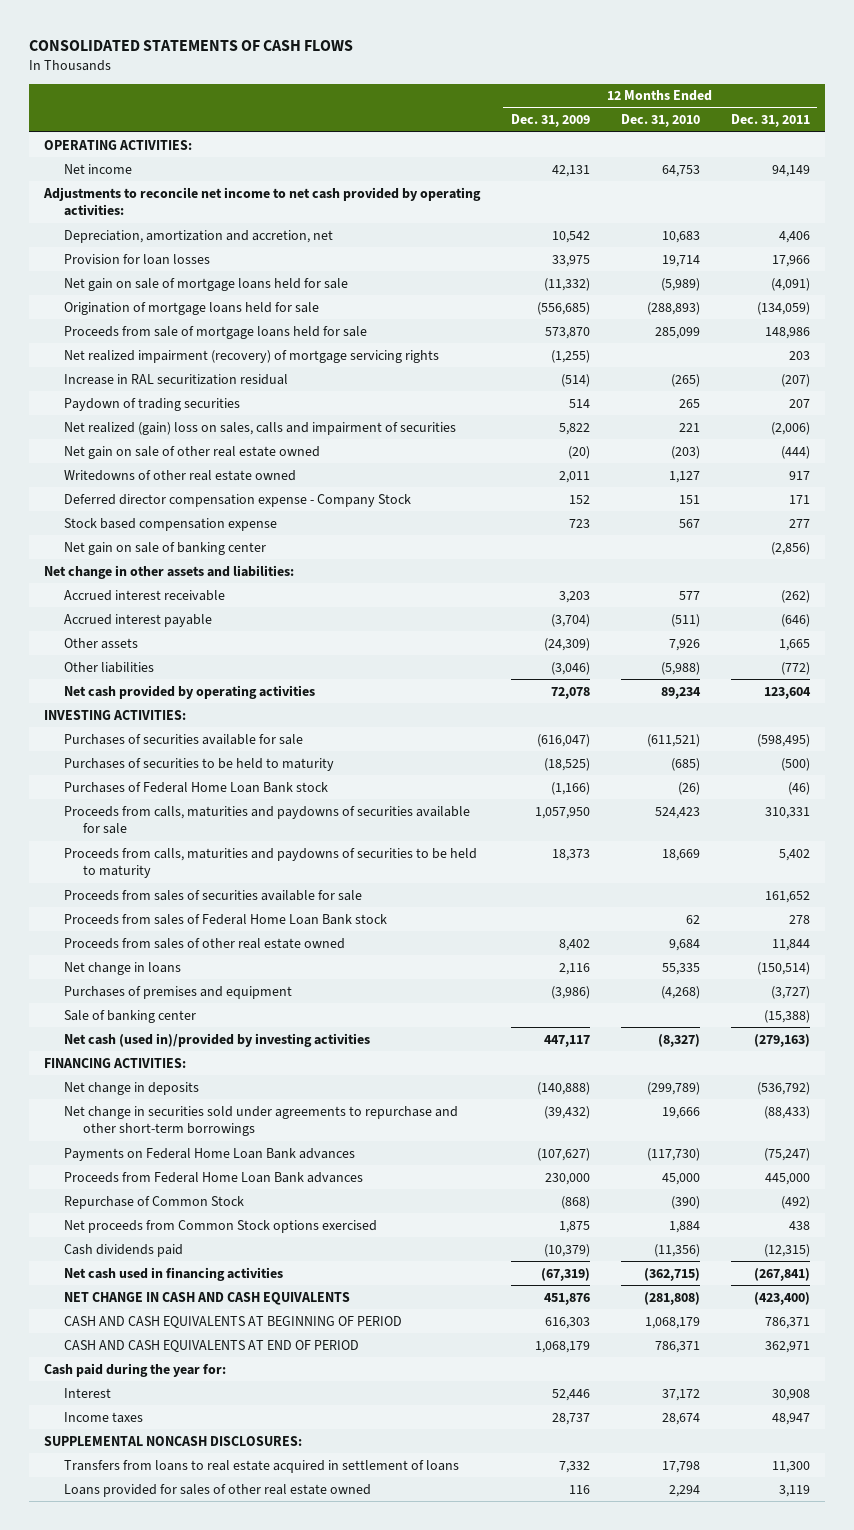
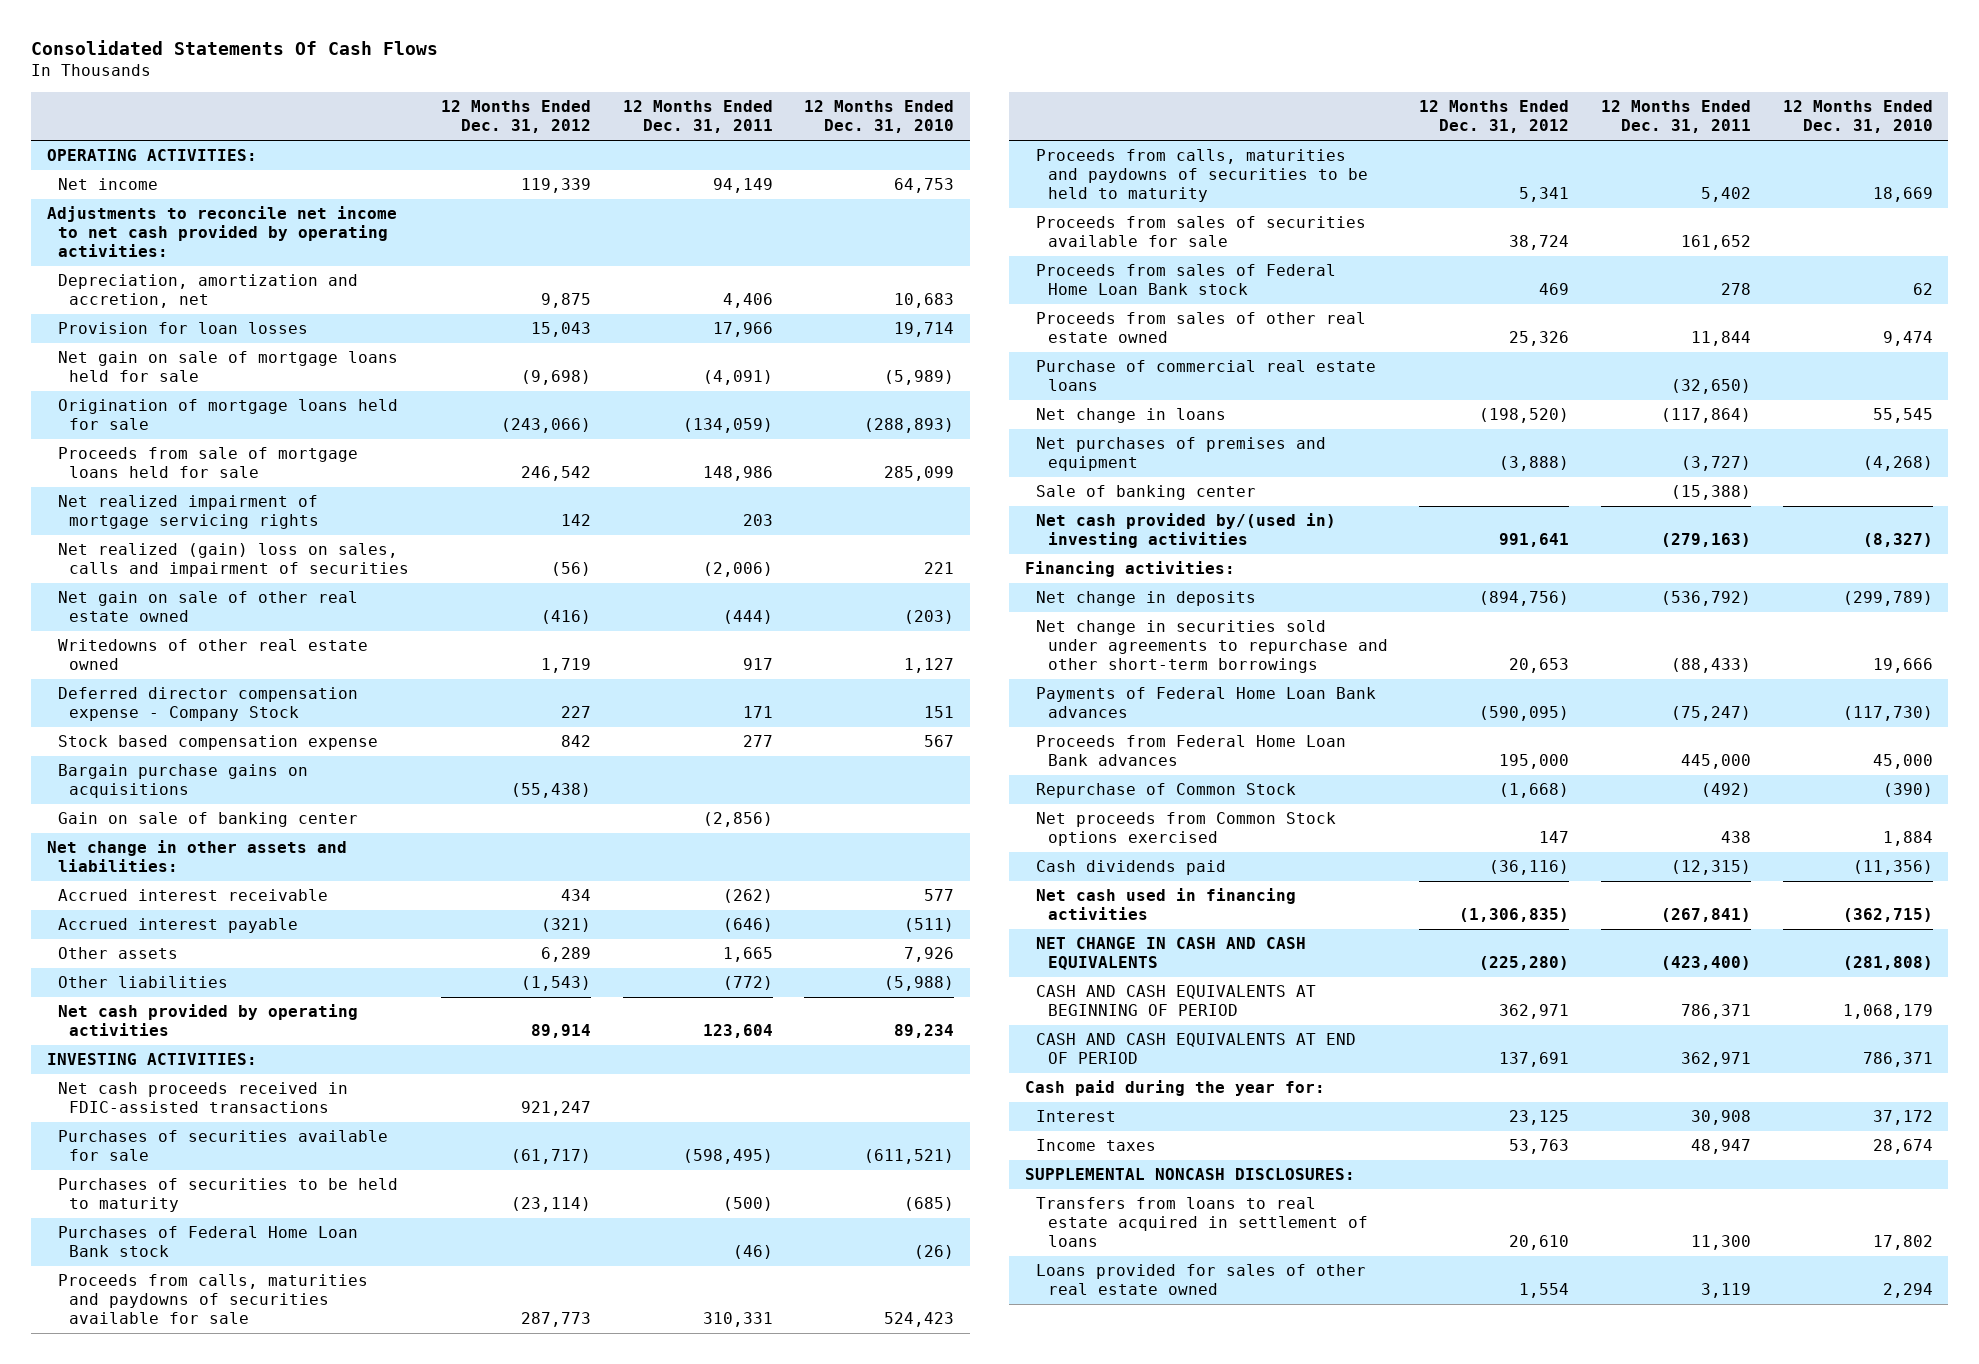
[29,39,354,51] CONSOLIDATED STATEMENTS OF CASH FLOWS -> [30,40,438,56] Consolidated Statements Of Cash Flows
[511,114,591,128] Dec. 31, 2009 -> none
none -> [441,100,592,134] 12 Months Ended Dec. 31, 2012
[63,373,288,385] Increase in RAL securitization residual -> none
[63,397,240,411] Paydown of trading securities -> none
[63,349,439,363] Net realized impairment (recovery) of mortgage servicing rights -> [58,495,320,530] Net realized impairment of mortgage servicing rights
none -> [58,764,309,799] Bargain purchase gains on acquisitions
[63,541,266,555] Net gain on sale of banking center -> [58,812,359,828] Gain on sale of banking center
none -> [58,1082,349,1114] Net cash proceeds received in FDIC-assisted transactions
[668,938,700,951] 9,684 -> [1882,331,1933,347] 9,474
none -> [1036,360,1377,392] Purchase of commercial real estate loans
[661,962,700,975] 55,335 -> [1872,408,1933,424] 55,545
[756,961,810,975] (150,514) -> [1660,408,1751,424] (117,864)
[63,985,292,999] Purchases of premises and equipment -> [1036,437,1327,472] Net purchases of premises and equipment
[63,1032,370,1047] Net cash (used in)/provided by investing activities -> [1036,513,1337,549] Net cash provided by/(used in) investing activities
[44,1057,187,1068] FINANCING ACTIVITIES: -> [1024,561,1235,578] Financing activities:
[63,1147,355,1161] Payments on Federal Home Loan Bank advances -> [1036,687,1377,719] Payments of Federal Home Loan Bank advances
[661,1460,700,1473] 17,798 -> [1872,1235,1933,1251] 17,802

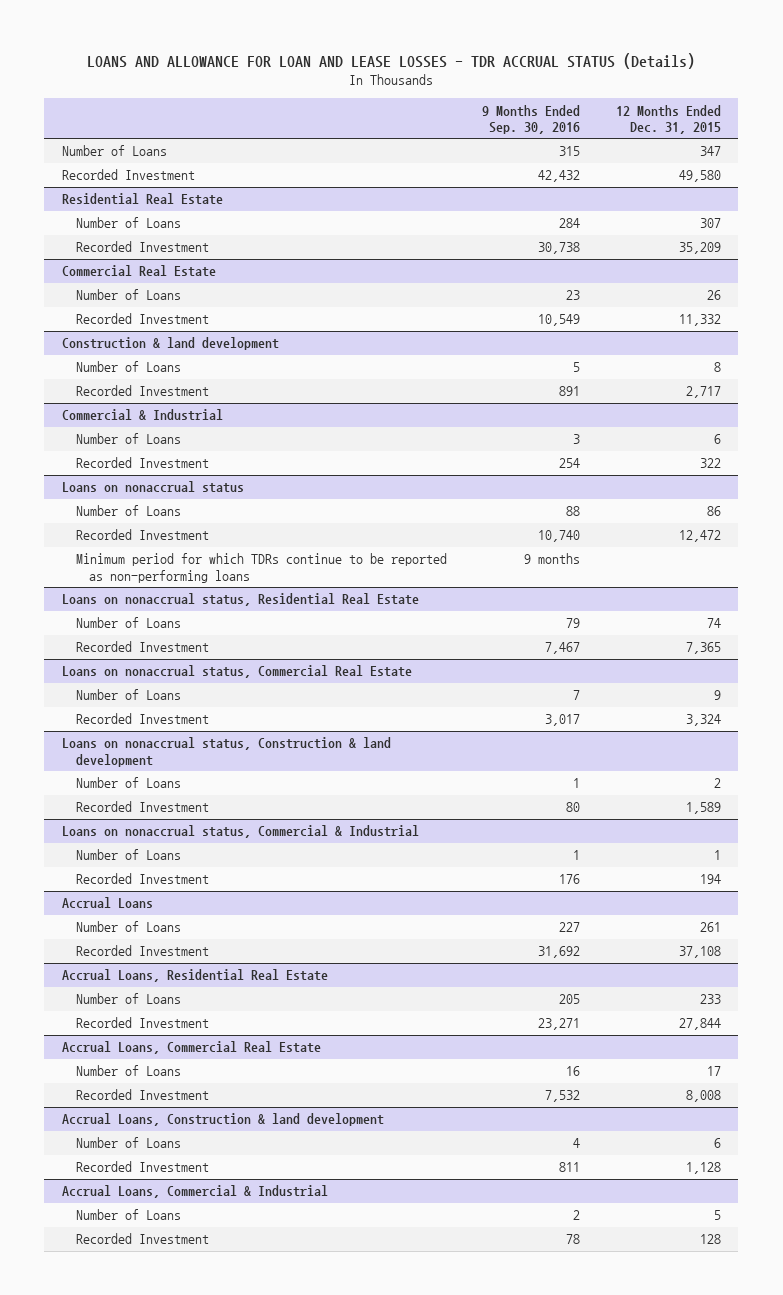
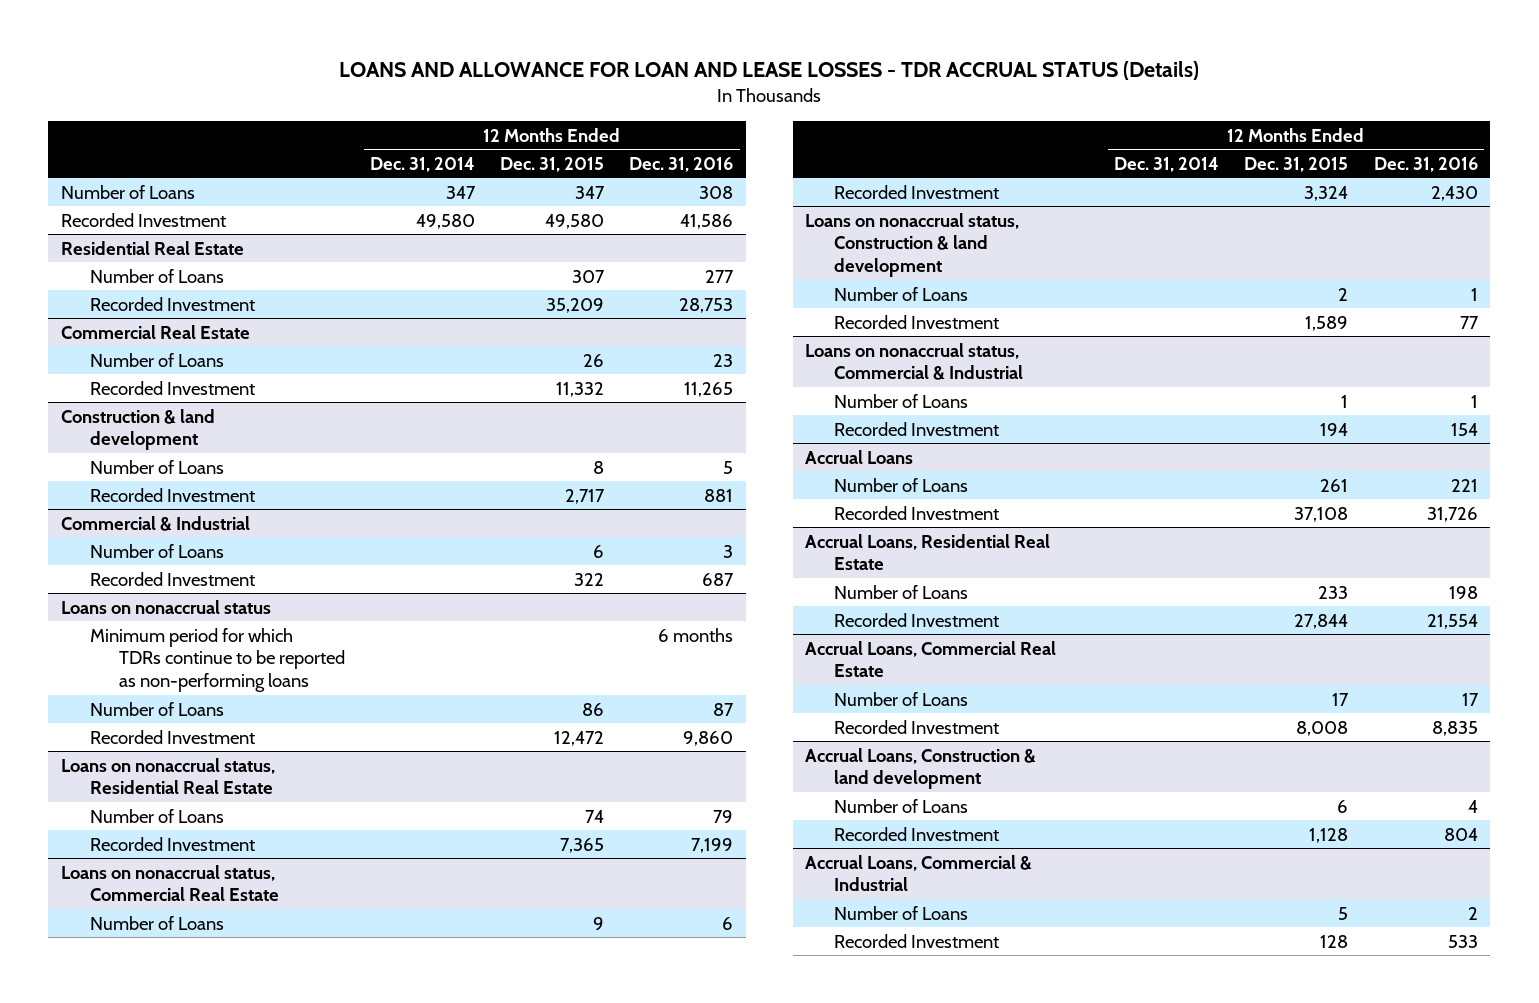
[482,104,581,134] 9 Months Ended Sep. 30, 2016 -> none
none -> [369,156,475,172] Dec. 31, 2014
none -> [629,156,734,172] Dec. 31, 2016
[75,553,447,583] Minimum period for which TDRs continue to be reported as non-performing loans -> [89,627,345,693] Minimum period for which TDRs continue to be reported as non-performing loans

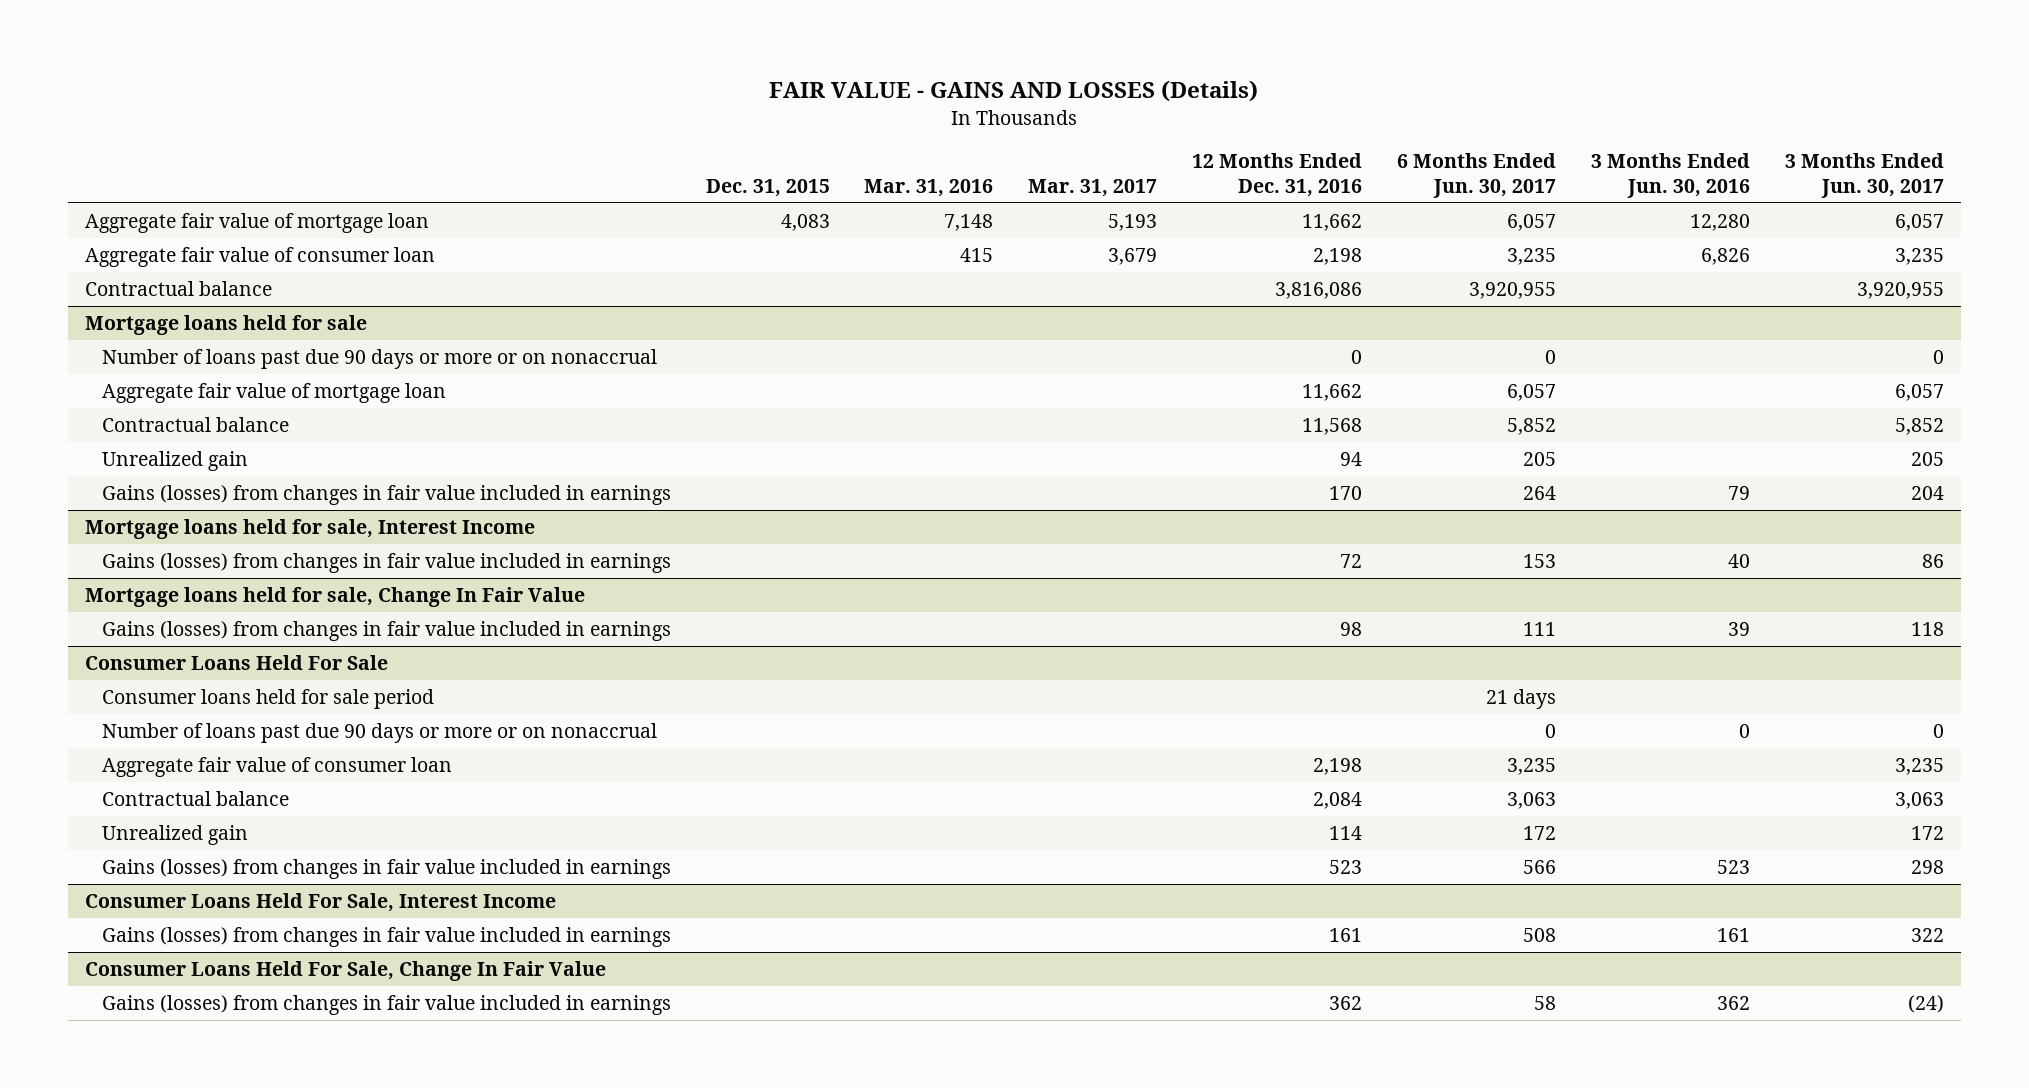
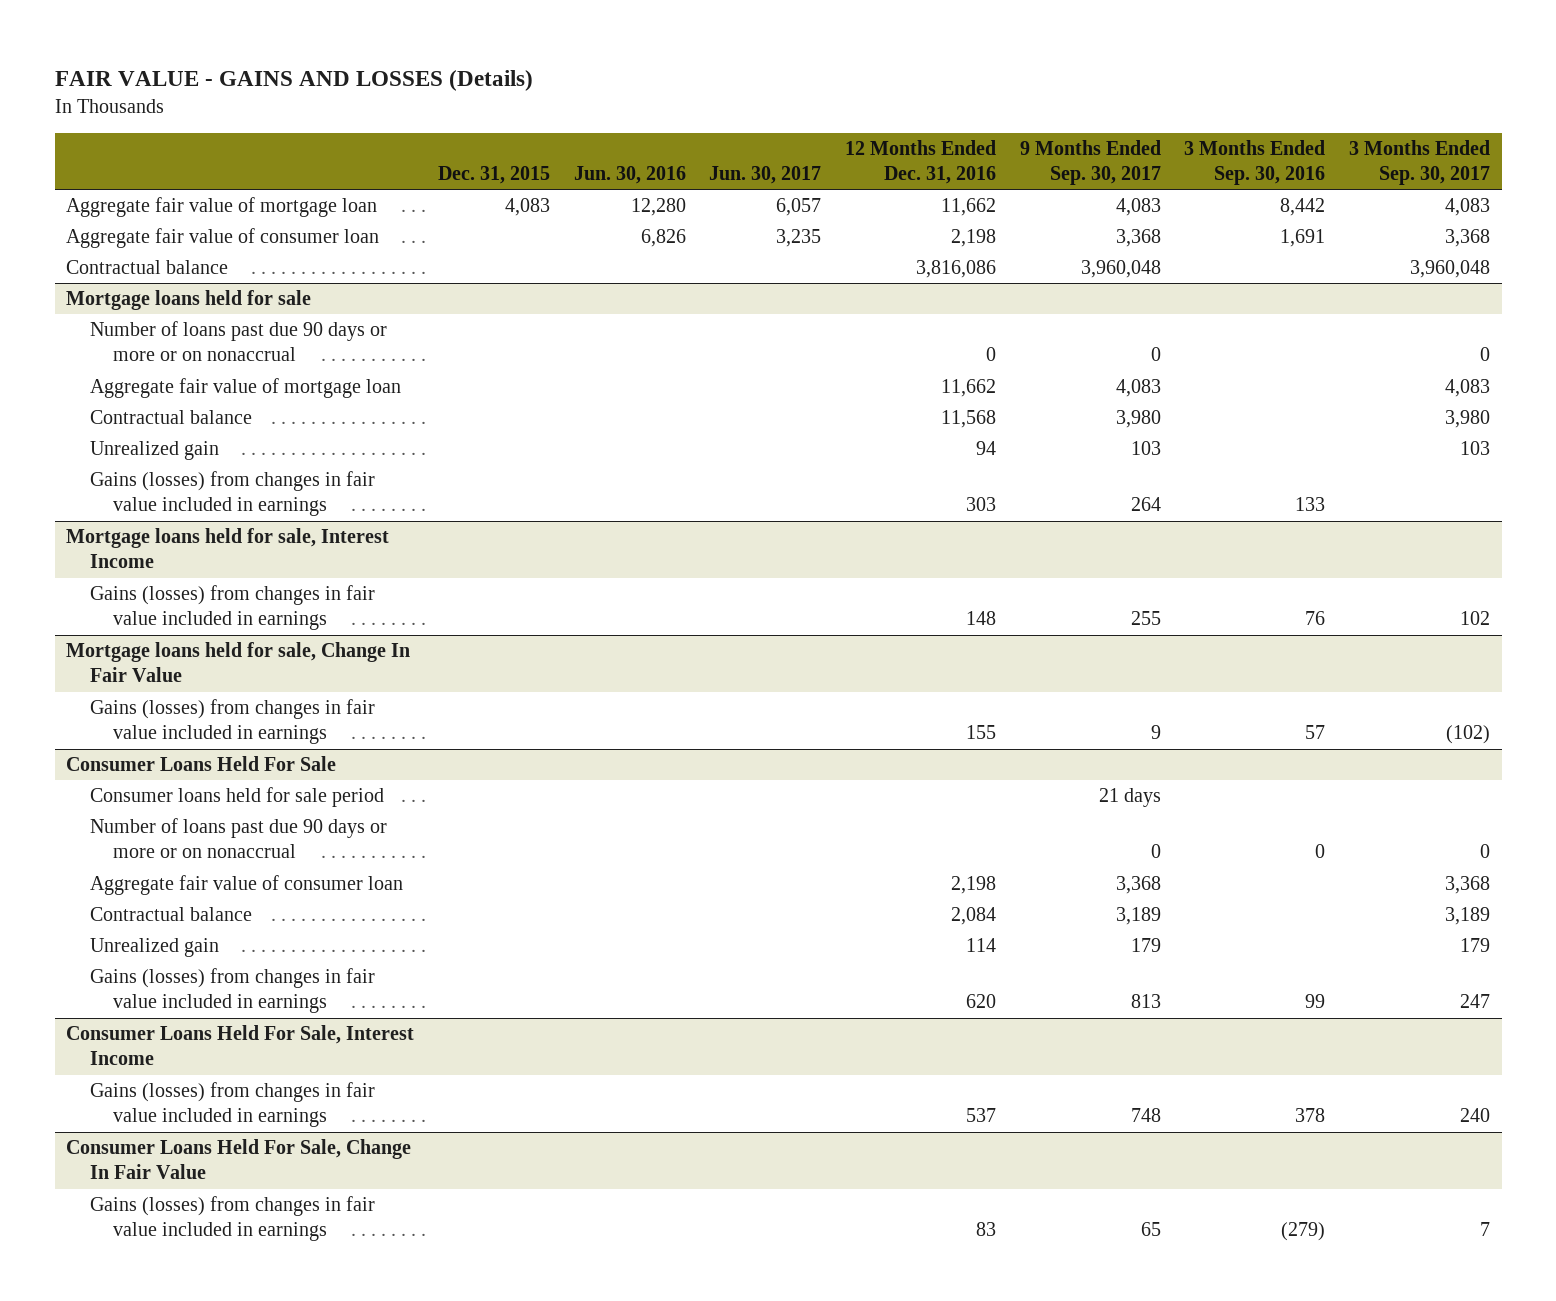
[864,178,994,197] Mar. 31, 2016 -> none
[1028,178,1158,197] Mar. 31, 2017 -> none
[1396,153,1556,198] 6 Months Ended Jun. 30, 2017 -> none
[1590,153,1750,198] 3 Months Ended Jun. 30, 2016 -> none
[1784,153,1944,198] 3 Months Ended Jun. 30, 2017 -> none
none -> [573,166,686,185] Jun. 30, 2016
none -> [709,166,822,185] Jun. 30, 2017
none -> [1019,140,1161,186] 9 Months Ended Sep. 30, 2017
none -> [1184,140,1326,186] 3 Months Ended Sep. 30, 2016
none -> [1348,140,1490,186] 3 Months Ended Sep. 30, 2017
[1329,485,1363,500] 170 -> [965,497,996,512] 303
[1340,553,1363,568] 72 -> [965,611,996,626] 148
[1340,621,1363,636] 98 -> [965,725,996,740] 155
[1329,859,1363,874] 523 -> [965,994,996,1009] 620
[1329,927,1363,942] 161 -> [965,1108,996,1123] 537
[1329,995,1363,1010] 362 -> [975,1222,996,1237] 83

